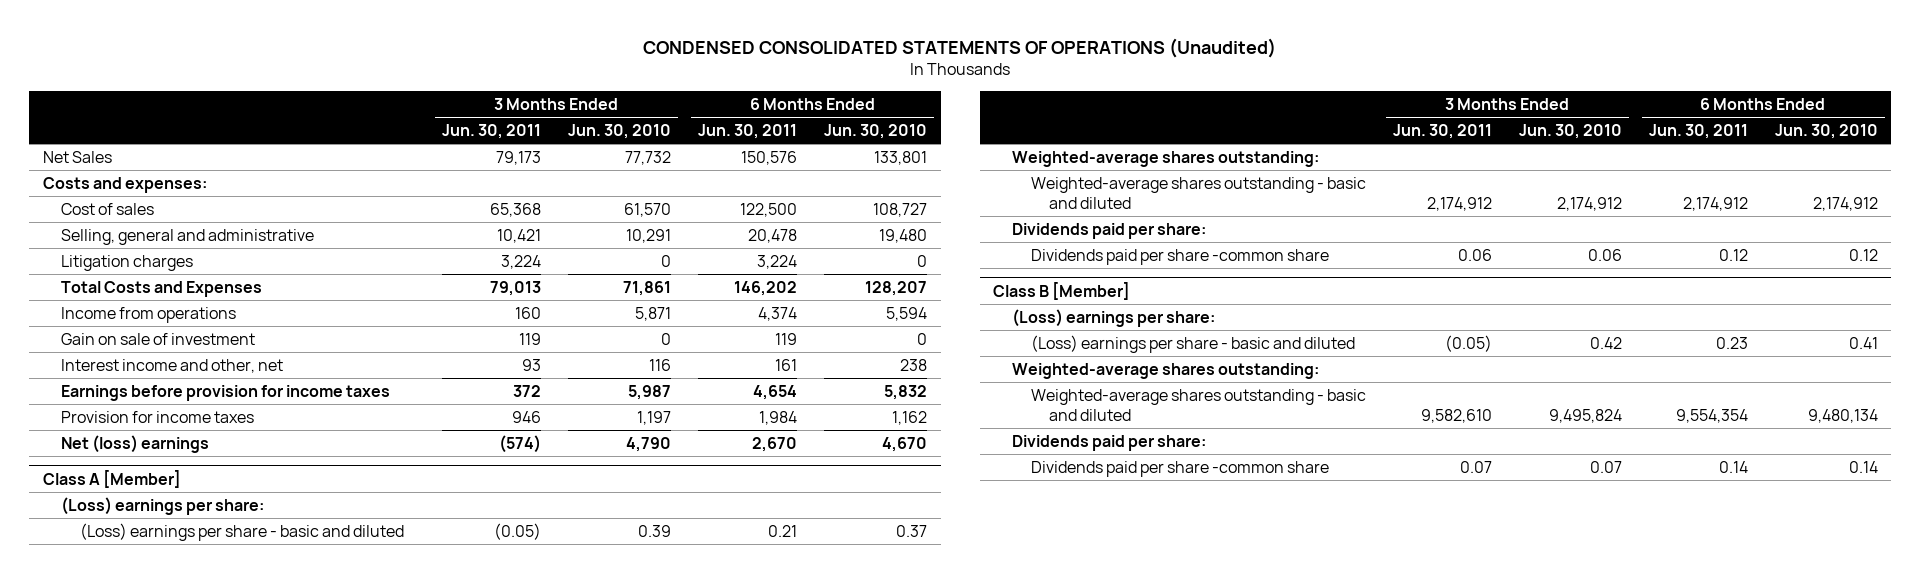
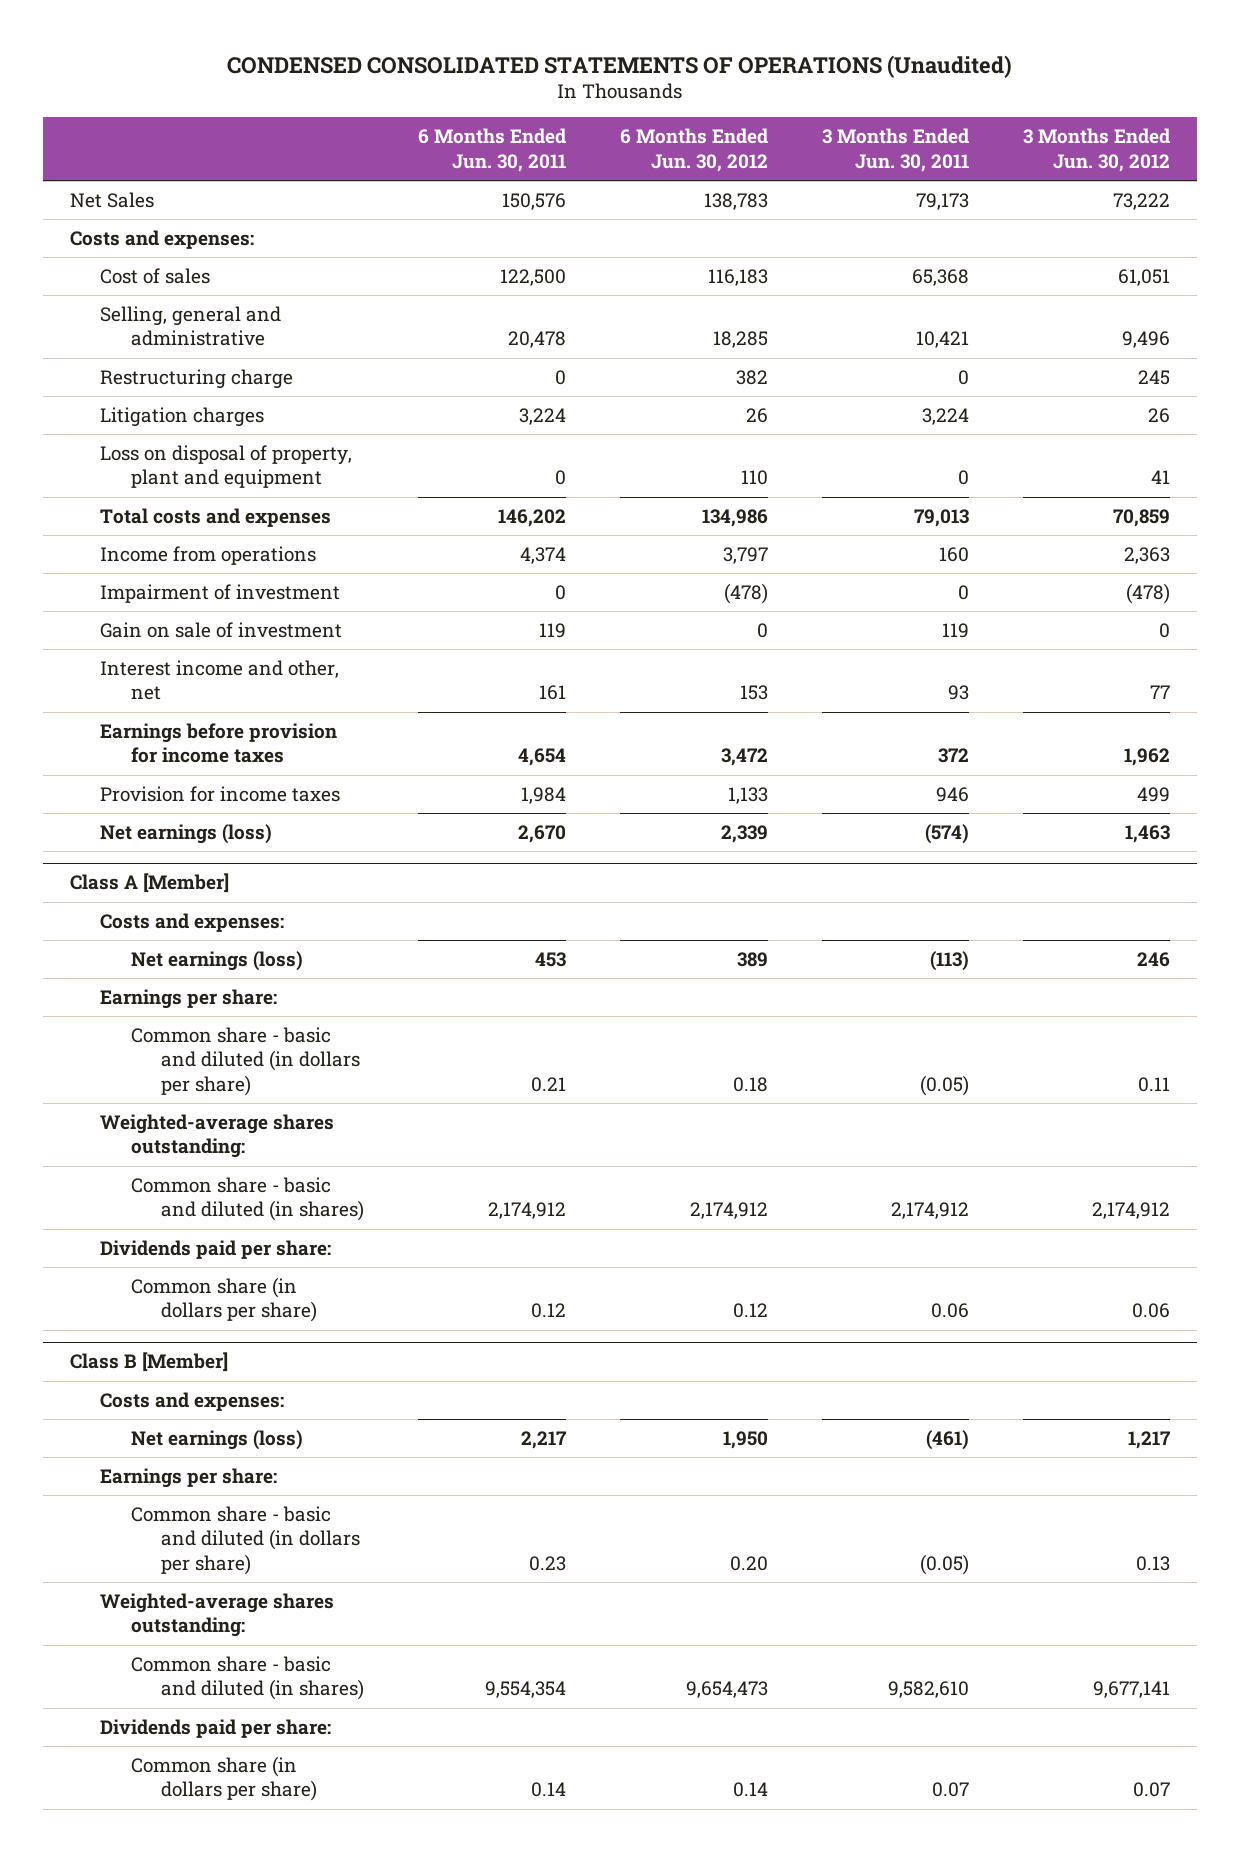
[567,124,671,140] Jun. 30, 2010 -> none
[824,124,928,140] Jun. 30, 2010 -> none
none -> [619,128,768,172] 6 Months Ended Jun. 30, 2012
none -> [1022,128,1170,172] 3 Months Ended Jun. 30, 2012
none -> [100,369,294,390] Restructuring charge
none -> [100,445,353,489] Loss on disposal of property, plant and equipment
[61,280,263,297] Total Costs and Expenses -> [100,508,332,528] Total costs and expenses
none -> [100,584,341,604] Impairment of investment
[61,434,210,453] Net (loss) earnings -> [100,824,273,845] Net earnings (loss)
none -> [100,913,285,933] Costs and expenses:
none -> [130,951,303,972] Net earnings (loss)
[61,496,265,515] (Loss) earnings per share: -> [100,989,278,1010] Earnings per share:
[79,522,404,541] (Loss) earnings per share - basic and diluted -> [130,1027,360,1096] Common share - basic and diluted (in dollars per share)
[1030,176,1366,209] Weighted-average shares outstanding - basic and diluted -> [130,1177,364,1222] Common share - basic and diluted (in shares)
[1030,248,1329,265] Dividends paid per share -common share -> [130,1277,317,1323] Common share (in dollars per share)
none -> [100,1392,285,1412] Costs and expenses:
none -> [130,1430,303,1451] Net earnings (loss)
[1012,308,1216,327] (Loss) earnings per share: -> [100,1468,278,1489] Earnings per share:
[1030,334,1355,353] (Loss) earnings per share - basic and diluted -> [130,1506,360,1575] Common share - basic and diluted (in dollars per share)
[1030,388,1366,421] Weighted-average shares outstanding - basic and diluted -> [130,1656,364,1701] Common share - basic and diluted (in shares)
[1030,460,1329,477] Dividends paid per share -common share -> [130,1756,317,1802] Common share (in dollars per share)

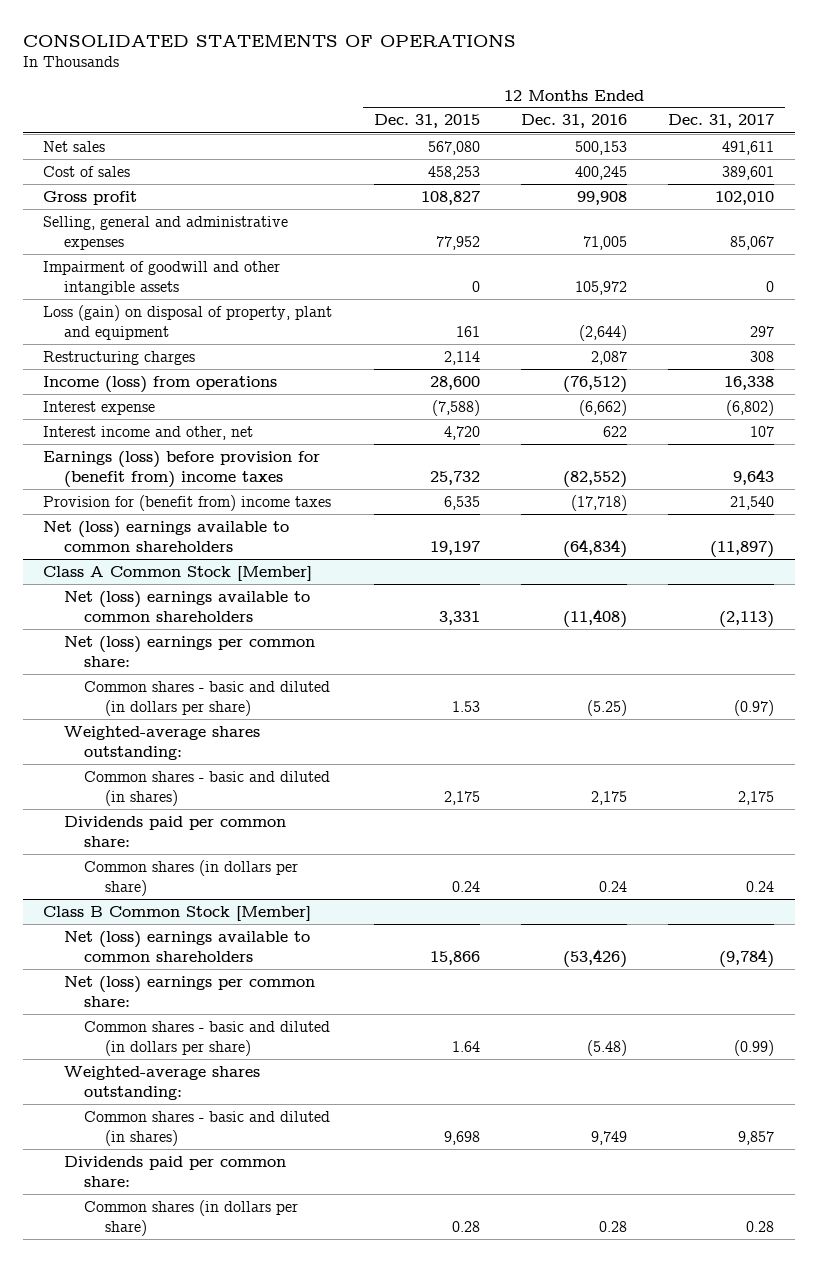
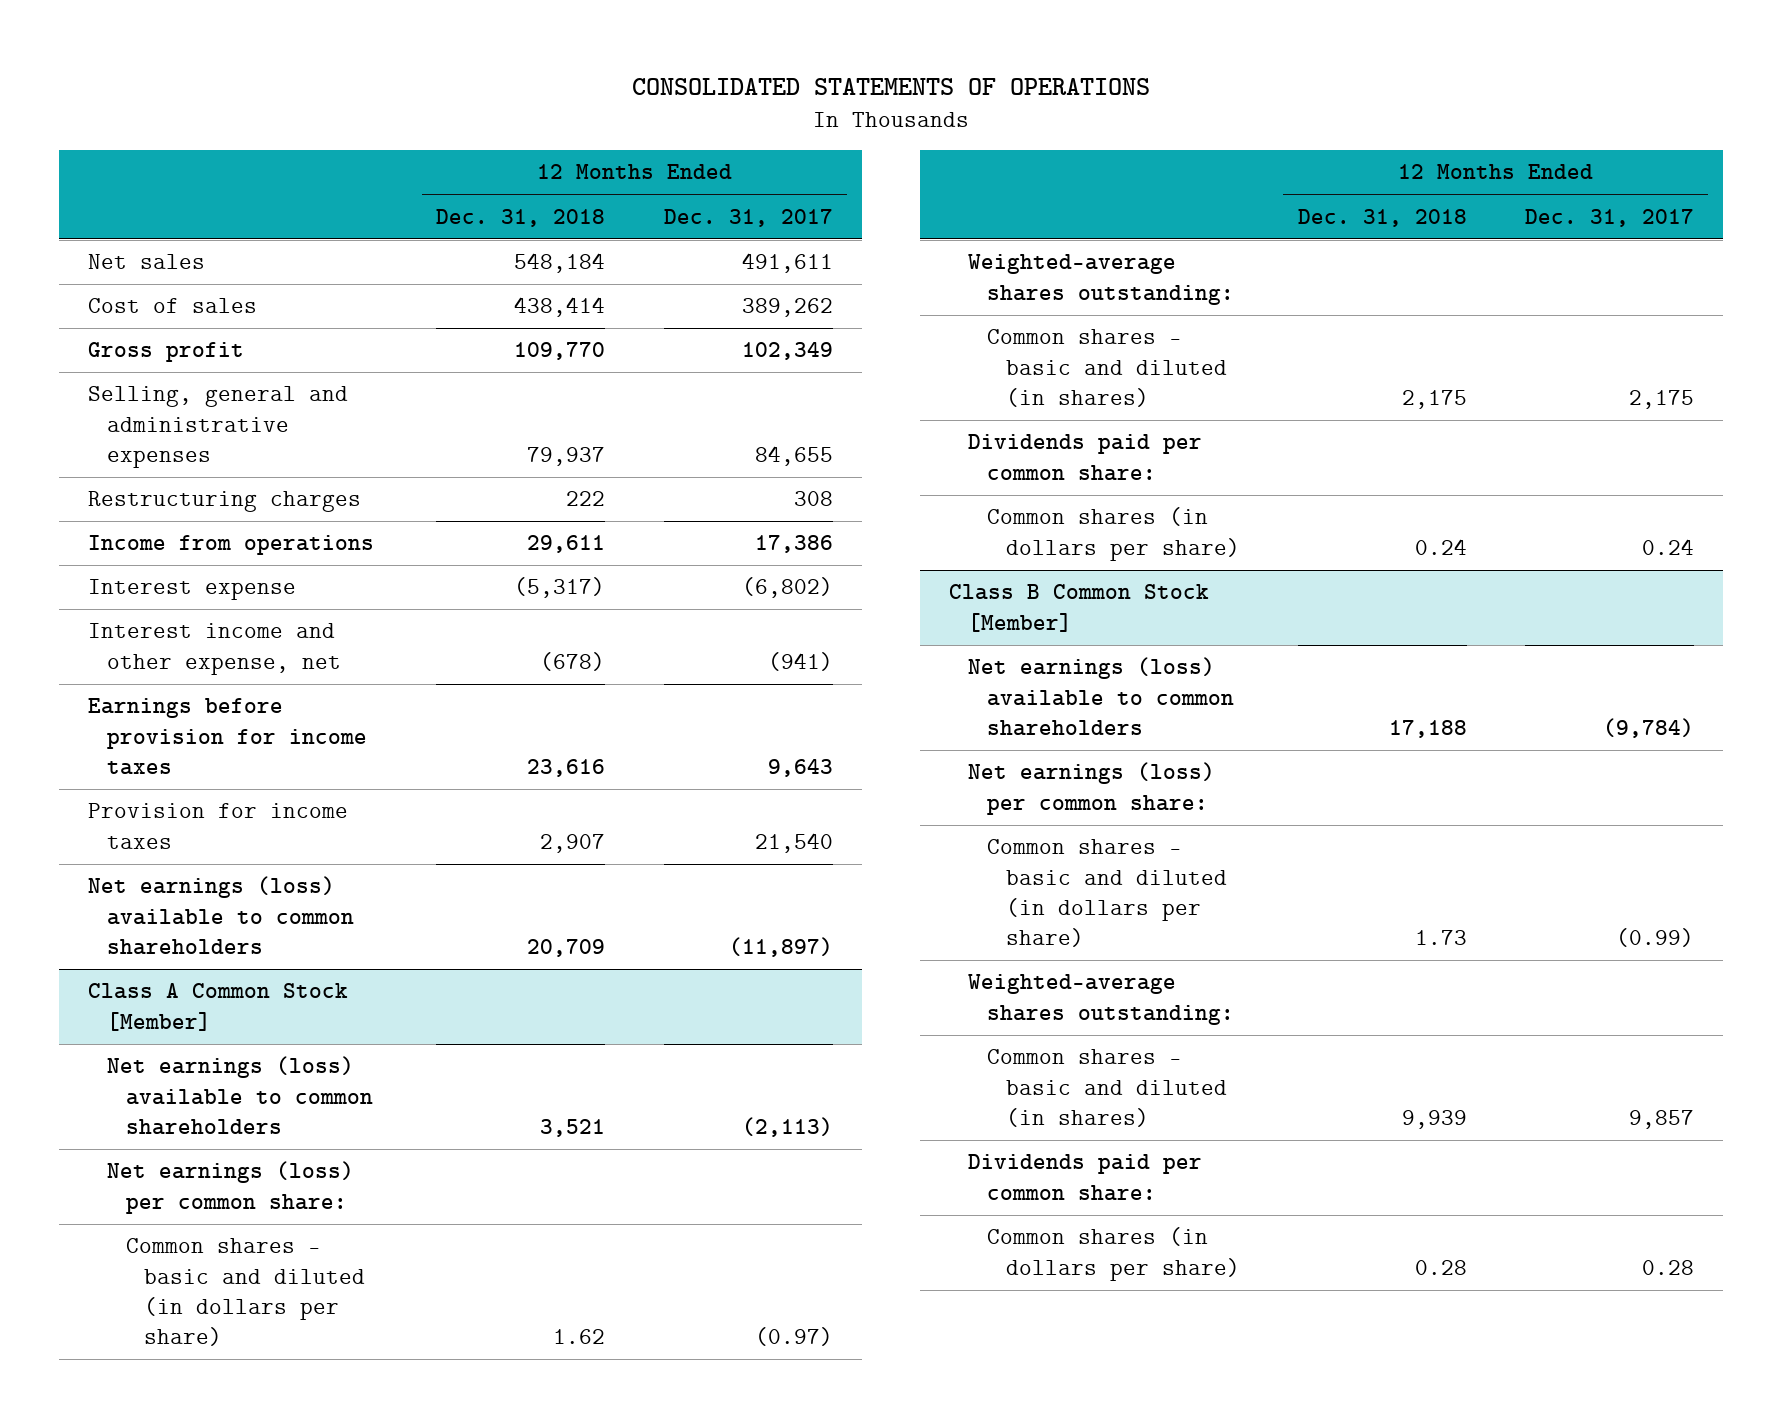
[373,114,480,129] Dec. 31, 2015 -> none
[521,114,628,129] Dec. 31, 2016 -> none
none -> [436,208,606,227] Dec. 31, 2018
[43,260,281,295] Impairment of goodwill and other intangible assets -> none
[43,304,333,340] Loss (gain) on disposal of property, plant and equipment -> none
[722,165,775,180] 389,601 -> [741,298,833,318] 389,262
[715,190,775,205] 102,010 -> [741,342,833,361] 102,349
[730,235,775,250] 85,067 -> [754,445,833,466] 84,655
[43,375,278,393] Income (loss) from operations -> [87,535,374,556] Income from operations
[724,375,775,390] 16,338 -> [754,535,833,554] 17,386
[43,425,254,440] Interest income and other, net -> [87,623,341,675] Interest income and other expense, net
[750,425,775,437] 107 -> [767,651,833,671] (941)
[43,450,321,488] Earnings (loss) before provision for (benefit from) income taxes -> [87,698,367,775] Earnings before provision for income taxes
[43,494,332,511] Provision for (benefit from) income taxes -> [87,803,348,849] Provision for income taxes
[43,520,290,552] Net (loss) earnings available to common shareholders -> [87,876,354,955] Net earnings (loss) available to common shareholders
[63,590,310,622] Net (loss) earnings available to common shareholders -> [106,1056,373,1135] Net earnings (loss) available to common shareholders
[63,635,315,667] Net (loss) earnings per common share: -> [106,1161,354,1214] Net earnings (loss) per common share:
[63,930,310,962] Net (loss) earnings available to common shareholders -> [967,657,1234,736] Net earnings (loss) available to common shareholders
[63,975,315,1007] Net (loss) earnings per common share: -> [967,762,1215,815] Net earnings (loss) per common share:

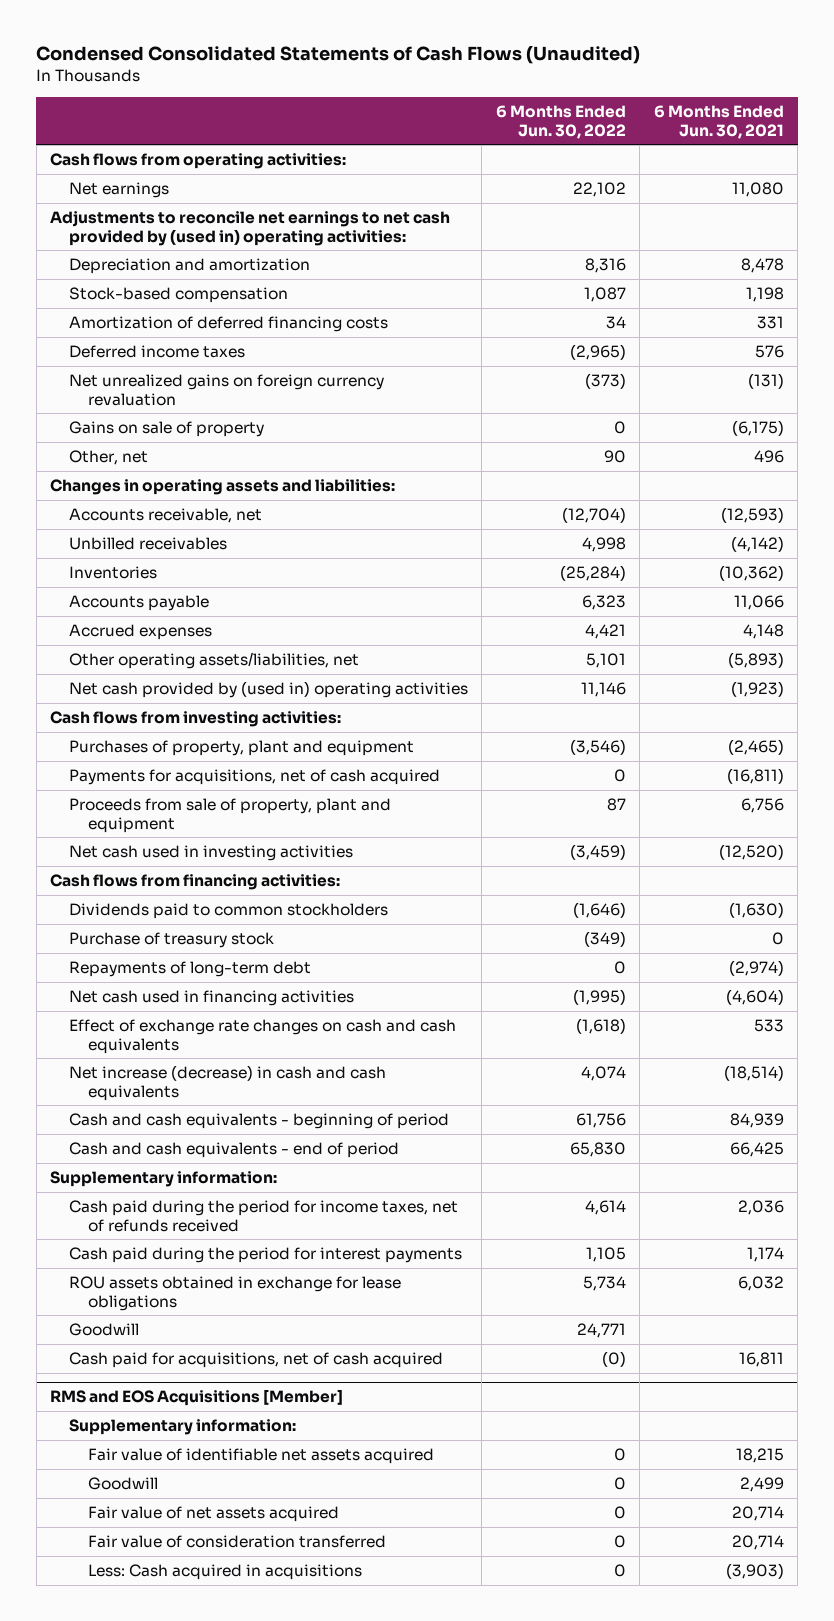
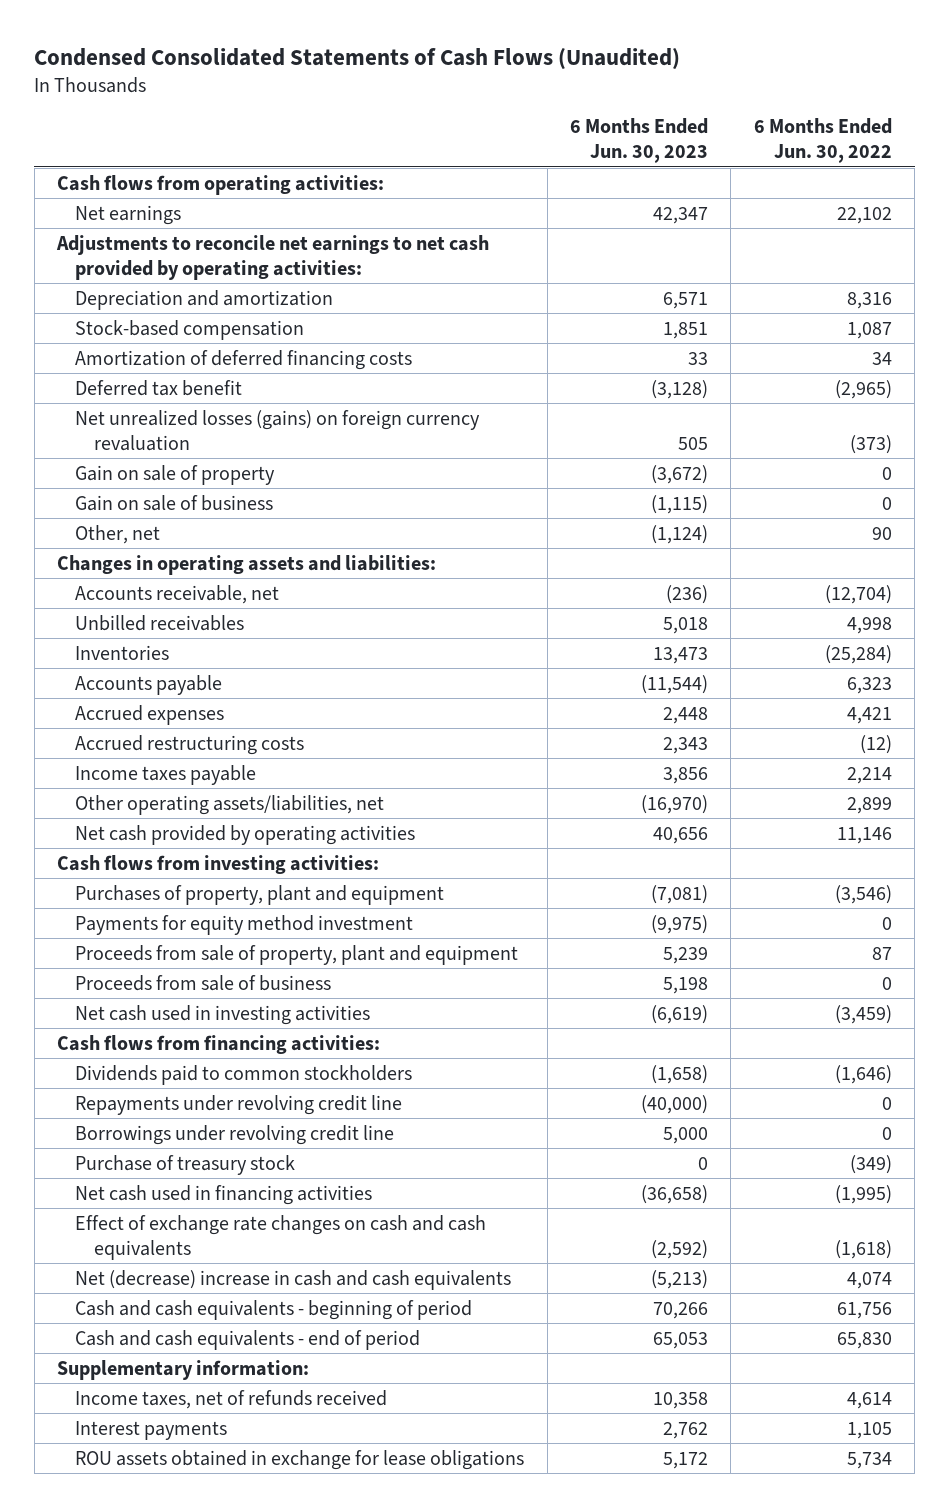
[653,104,784,139] 6 Months Ended Jun. 30, 2021 -> none
none -> [570,118,709,164] 6 Months Ended Jun. 30, 2023
[50,210,451,246] Adjustments to reconcile net earnings to net cash provided by (used in) operating activities: -> [56,234,490,280] Adjustments to reconcile net earnings to net cash provided by operating activities:
[68,344,245,358] Deferred income taxes -> [75,379,243,396] Deferred tax benefit
[68,373,384,406] Net unrealized gains on foreign currency revaluation -> [75,409,481,451] Net unrealized losses (gains) on foreign currency revaluation
[68,420,264,437] Gains on sale of property -> [75,464,276,485] Gain on sale of property
none -> [75,494,274,511] Gain on sale of business
none -> [75,734,305,755] Accrued restructuring costs
none -> [75,764,257,785] Income taxes payable
[585,652,626,668] 5,101 -> [846,796,892,814] 2,899
[68,680,468,698] Net cash provided by (used in) operating activities -> [75,824,416,845] Net cash provided by operating activities
[68,768,440,785] Payments for acquisitions, net of cash acquired -> none
none -> [75,914,414,935] Payments for equity method investment
none -> [75,974,332,991] Proceeds from sale of business
none -> [75,1094,403,1115] Repayments under revolving credit line
none -> [75,1124,395,1145] Borrowings under revolving credit line
[68,960,311,977] Repayments of long-term debt -> none
[68,1064,386,1101] Net increase (decrease) in cash and cash equivalents -> [75,1269,512,1290] Net (decrease) increase in cash and cash equivalents
[68,1199,458,1232] Cash paid during the period for income taxes, net of refunds received -> [75,1389,388,1409] Income taxes, net of refunds received
[68,1246,462,1263] Cash paid during the period for interest payments -> [75,1420,228,1440] Interest payments
[68,1322,139,1336] Goodwill -> none
[68,1351,443,1368] Cash paid for acquisitions, net of cash acquired -> none
[50,1389,344,1407] RMS and EOS Acquisitions [Member] -> none
[68,1418,296,1435] Supplementary information: -> none
[87,1447,434,1464] Fair value of identifiable net assets acquired -> none
[87,1476,158,1490] Goodwill -> none
[87,1505,339,1522] Fair value of net assets acquired -> none
[87,1534,386,1548] Fair value of consideration transferred -> none
[87,1563,362,1580] Less: Cash acquired in acquisitions -> none

